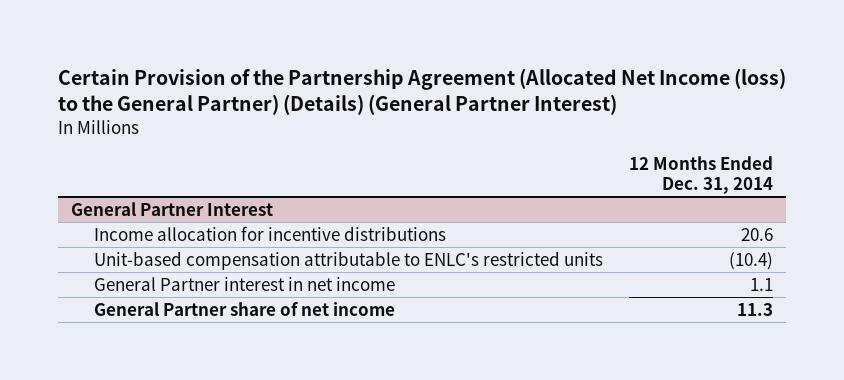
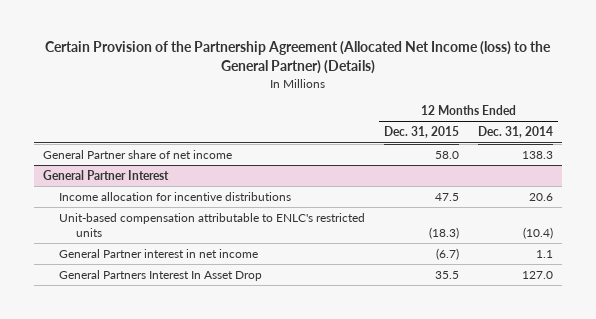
[58,67,787,115] Certain Provision of the Partnership Agreement (Allocated Net Income (loss) to the General Partner) (Details) (General Partner Interest) -> [44,41,551,75] Certain Provision of the Partnership Agreement (Allocated Net Income (loss) to the General Partner) (Details)
none -> [384,126,460,139] Dec. 31, 2015
none -> [42,150,232,160] General Partner share of net income
[94,301,396,316] General Partner share of net income -> none
none -> [59,270,263,282] General Partners Interest In Asset Drop

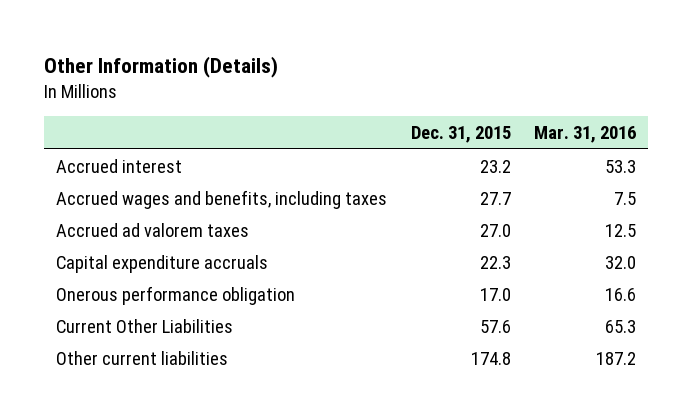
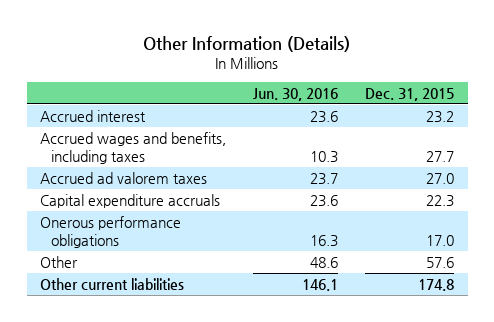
[534,125,637,143] Mar. 31, 2016 -> none
none -> [253,87,339,101] Jun. 30, 2016
[56,285,296,305] Onerous performance obligation -> [40,215,182,248] Onerous performance obligations
[56,318,234,333] Current Other Liabilities -> [40,255,79,268] Other

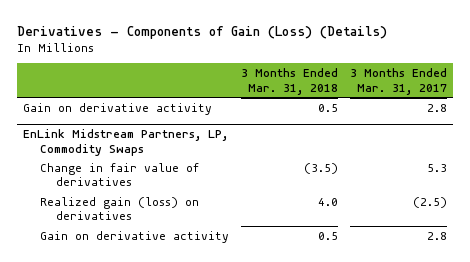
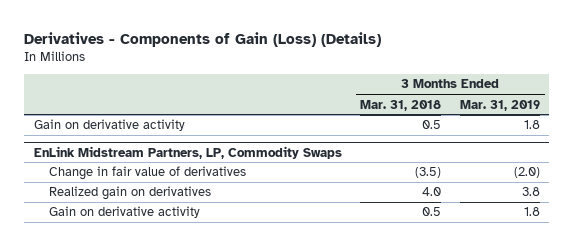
[349,68,447,95] 3 Months Ended Mar. 31, 2017 -> none
none -> [459,99,540,111] Mar. 31, 2019
[39,196,199,221] Realized gain (loss) on derivatives -> [48,186,211,201] Realized gain on derivatives

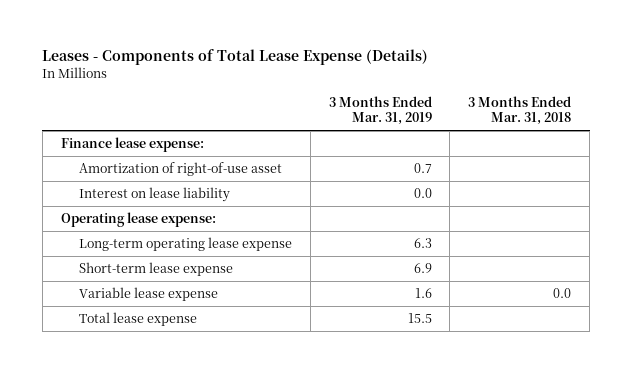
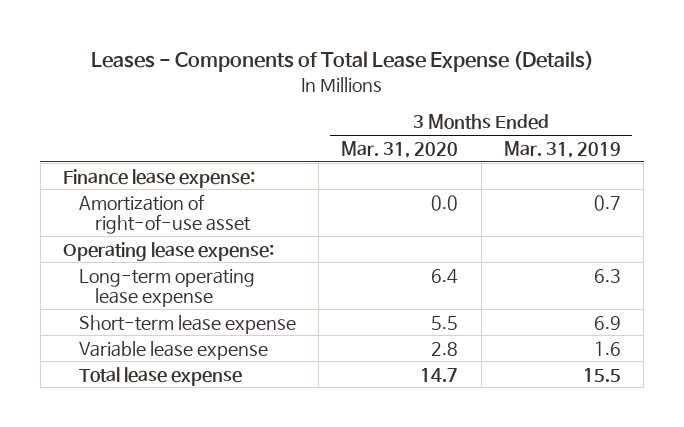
[468,96,572,126] 3 Months Ended Mar. 31, 2018 -> none
none -> [341,140,459,158] Mar. 31, 2020
[78,186,230,202] Interest on lease liability -> none

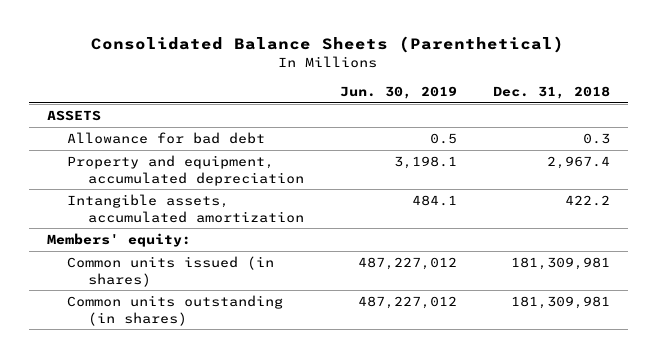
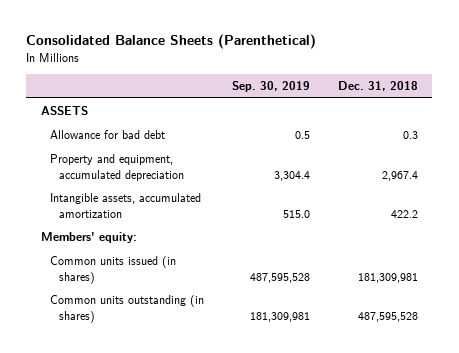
[339,86,457,100] Jun. 30, 2019 -> none
none -> [232,81,311,93] Sep. 30, 2019
[510,295,610,309] 181,309,981 -> [358,311,419,322] 487,595,528

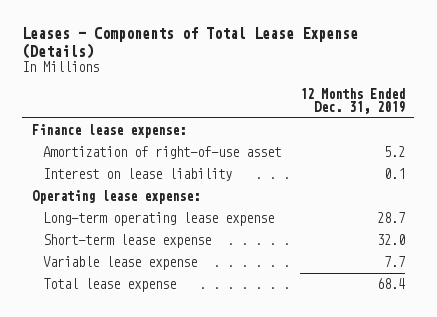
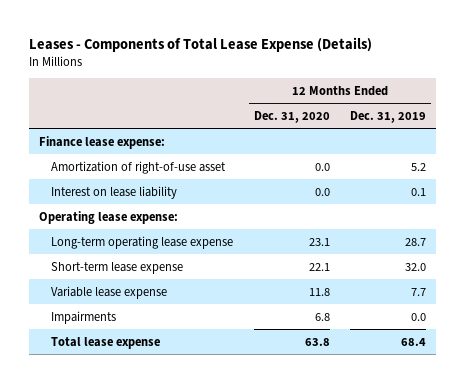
none -> [253,110,330,123] Dec. 31, 2020
none -> [51,310,117,324] Impairments

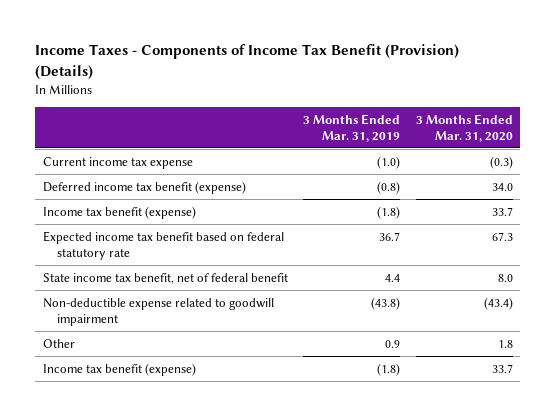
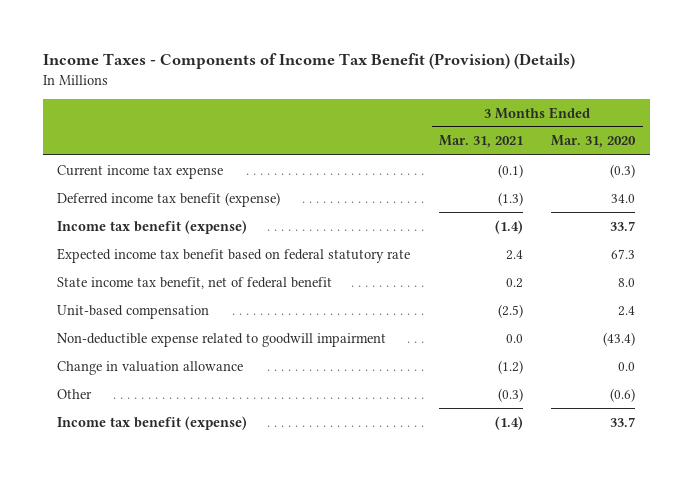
[303,113,401,142] 3 Months Ended Mar. 31, 2019 -> none
none -> [438,135,523,149] Mar. 31, 2021
none -> [57,304,210,319] Unit-based compensation
none -> [57,360,244,375] Change in valuation allowance
[497,339,513,348] 1.8 -> [610,387,636,402] (0.6)

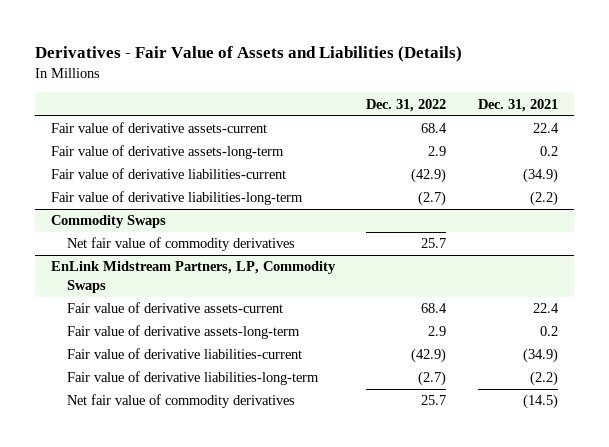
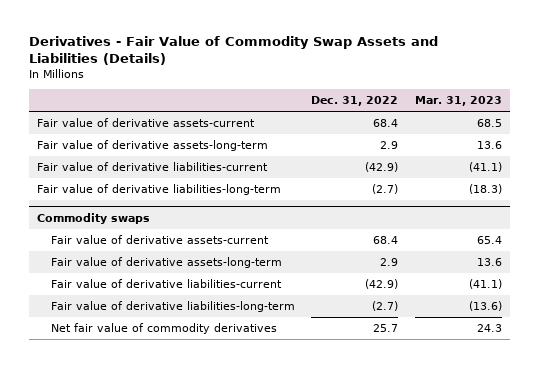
[34,45,462,62] Derivatives - Fair Value of Assets and Liabilities (Details) -> [28,35,438,65] Derivatives - Fair Value of Commodity Swap Assets and Liabilities (Details)
[477,98,558,112] Dec. 31, 2021 -> none
none -> [414,96,502,107] Mar. 31, 2023
[66,237,295,252] Net fair value of commodity derivatives -> none
[50,261,336,293] EnLink Midstream Partners, LP, Commodity Swaps -> none
[50,215,166,229] Commodity Swaps -> [36,212,150,224] Commodity swaps

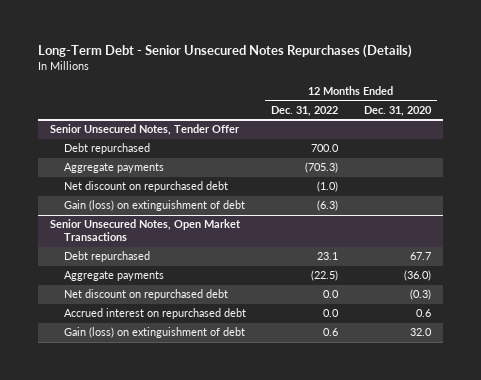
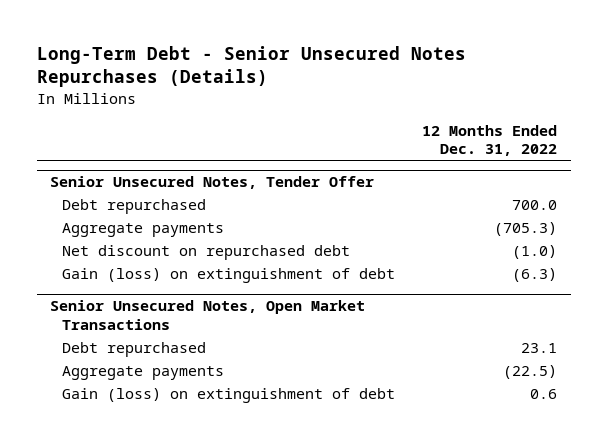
[363,105,432,116] Dec. 31, 2020 -> none
[63,289,228,301] Net discount on repurchased debt -> none
[63,308,246,320] Accrued interest on repurchased debt -> none

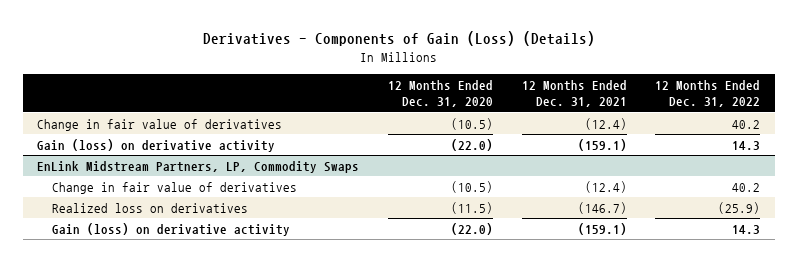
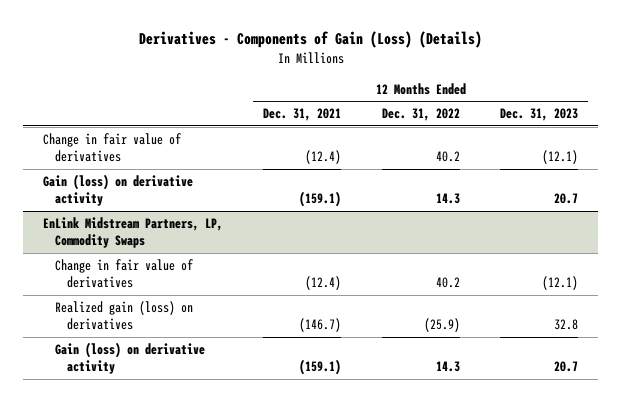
[388,80,494,108] 12 Months Ended Dec. 31, 2020 -> none
none -> [499,108,578,122] Dec. 31, 2023
[52,202,249,213] Realized loss on derivatives -> [54,301,193,331] Realized gain (loss) on derivatives

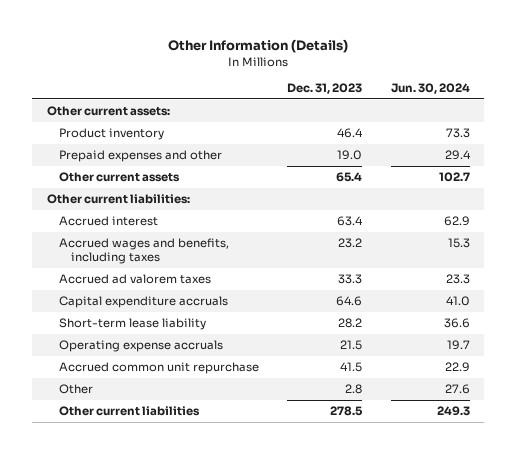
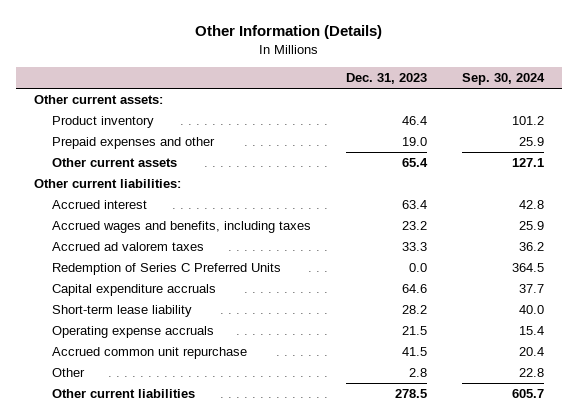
[390,83,470,95] Jun. 30, 2024 -> none
none -> [462,73,546,86] Sep. 30, 2024
none -> [51,263,281,276] Redemption of Series C Preferred Units

